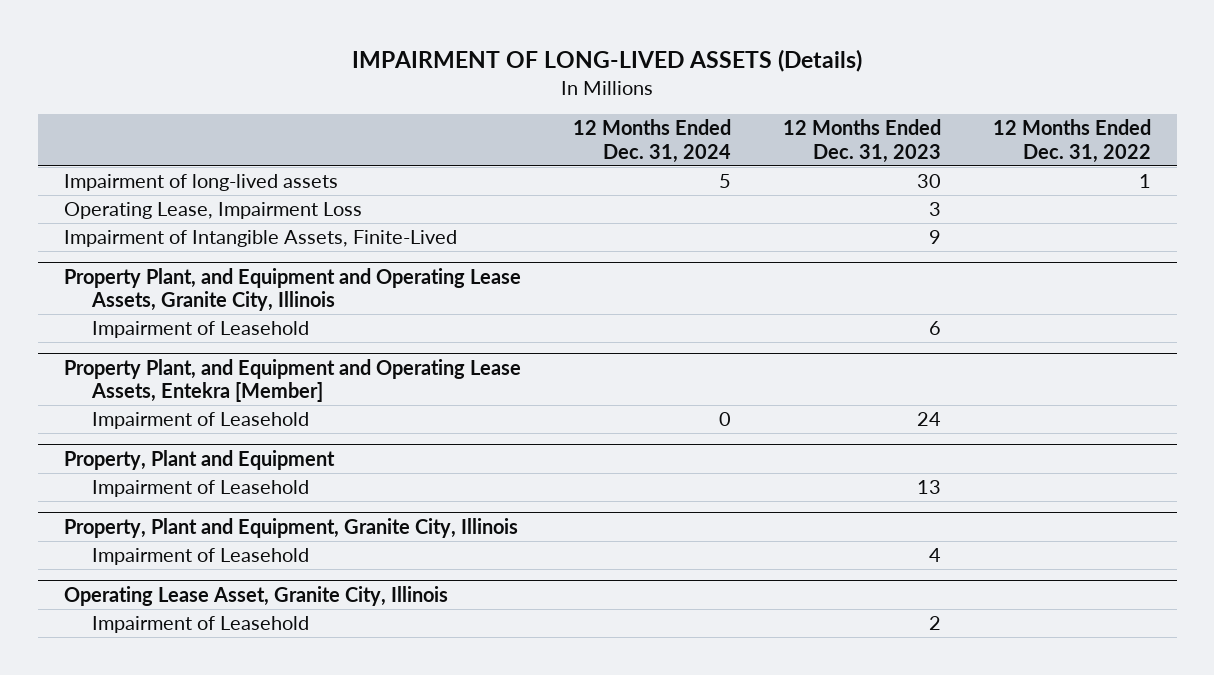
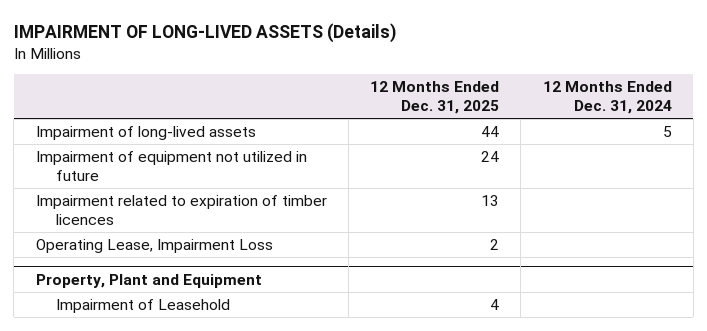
[782,119,941,163] 12 Months Ended Dec. 31, 2023 -> none
[992,119,1151,163] 12 Months Ended Dec. 31, 2022 -> none
none -> [370,81,500,115] 12 Months Ended Dec. 31, 2025
none -> [35,150,307,182] Impairment of equipment not utilized in future
none -> [35,194,327,226] Impairment related to expiration of timber licences
[63,230,457,248] Impairment of Intangible Assets, Finite-Lived -> none
[63,267,521,312] Property Plant, and Equipment and Operating Lease Assets, Granite City, Illinois -> none
[91,321,309,339] Impairment of Leasehold -> none
[63,358,521,403] Property Plant, and Equipment and Operating Lease Assets, Entekra [Member] -> none
[91,412,309,430] Impairment of Leasehold -> none
[63,517,518,538] Property, Plant and Equipment, Granite City, Illinois -> none
[91,548,309,566] Impairment of Leasehold -> none
[63,585,448,606] Operating Lease Asset, Granite City, Illinois -> none
[91,616,309,634] Impairment of Leasehold -> none

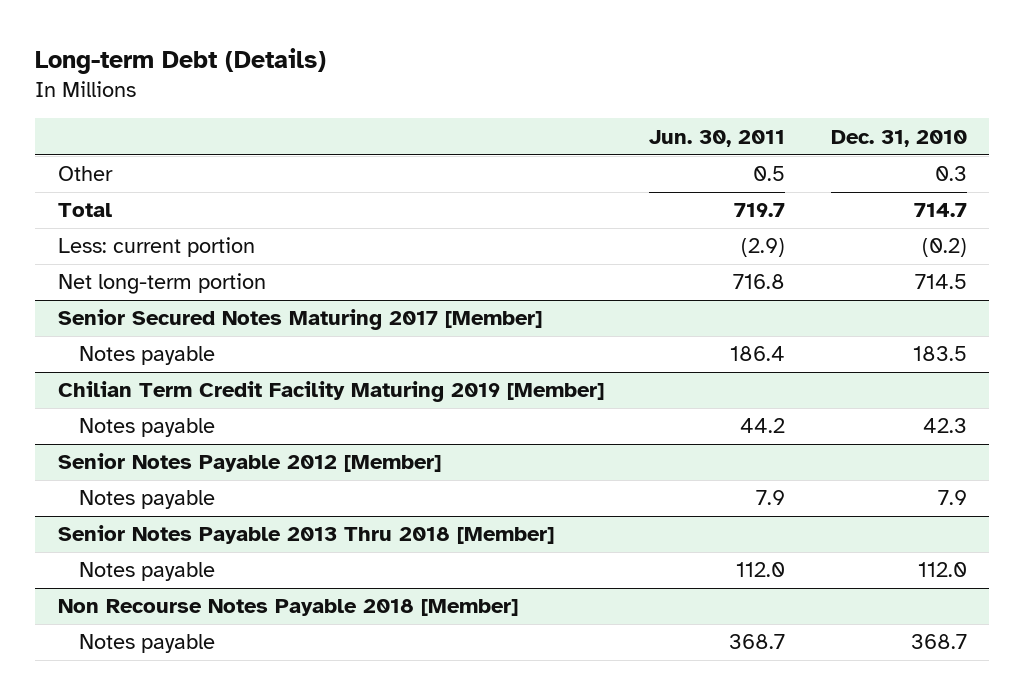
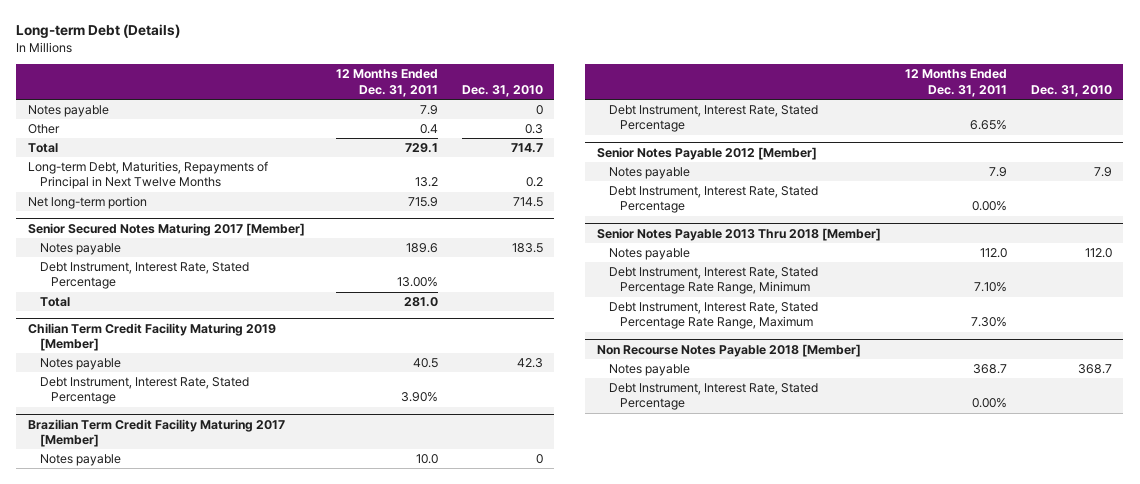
[649,129,786,147] Jun. 30, 2011 -> none
none -> [335,69,438,97] 12 Months Ended Dec. 31, 2011
none -> [28,105,110,118] Notes payable
[58,237,256,258] Less: current portion -> none
none -> [28,161,269,190] Long-term Debt, Maturities, Repayments of Principal in Next Twelve Months
none -> [39,262,249,290] Debt Instrument, Interest Rate, Stated Percentage
none -> [39,297,70,308] Total
none -> [39,377,249,405] Debt Instrument, Interest Rate, Stated Percentage
none -> [28,418,286,447] Brazilian Term Credit Facility Maturing 2017 [Member]
none -> [39,454,121,467] Notes payable
none -> [608,105,818,133] Debt Instrument, Interest Rate, Stated Percentage
none -> [608,186,818,214] Debt Instrument, Interest Rate, Stated Percentage
none -> [608,267,818,295] Debt Instrument, Interest Rate, Stated Percentage Rate Range, Minimum
none -> [608,302,818,330] Debt Instrument, Interest Rate, Stated Percentage Rate Range, Maximum
none -> [608,383,818,411] Debt Instrument, Interest Rate, Stated Percentage

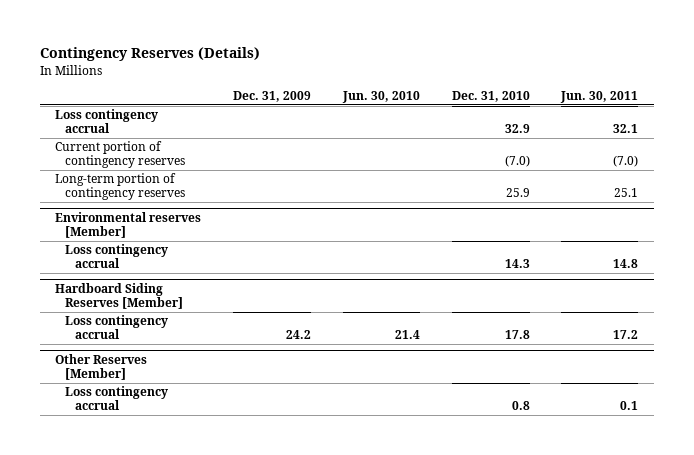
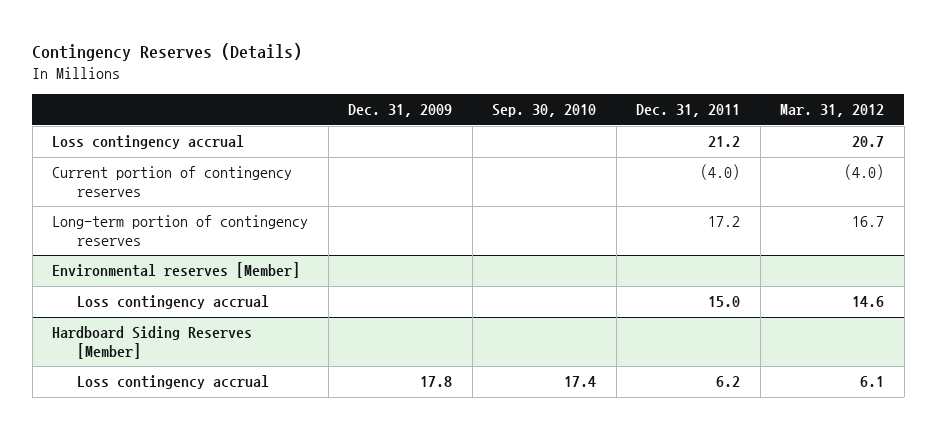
[341,91,420,104] Jun. 30, 2010 -> none
[451,91,530,103] Dec. 31, 2010 -> none
[560,91,639,104] Jun. 30, 2011 -> none
none -> [492,104,597,118] Sep. 30, 2010
none -> [636,104,741,118] Dec. 31, 2011
none -> [780,104,885,118] Mar. 31, 2012
[55,354,148,381] Other Reserves [Member] -> none
[65,386,169,411] Loss contingency accrual -> none
[286,330,312,340] 24.2 -> [420,376,453,388] 17.8

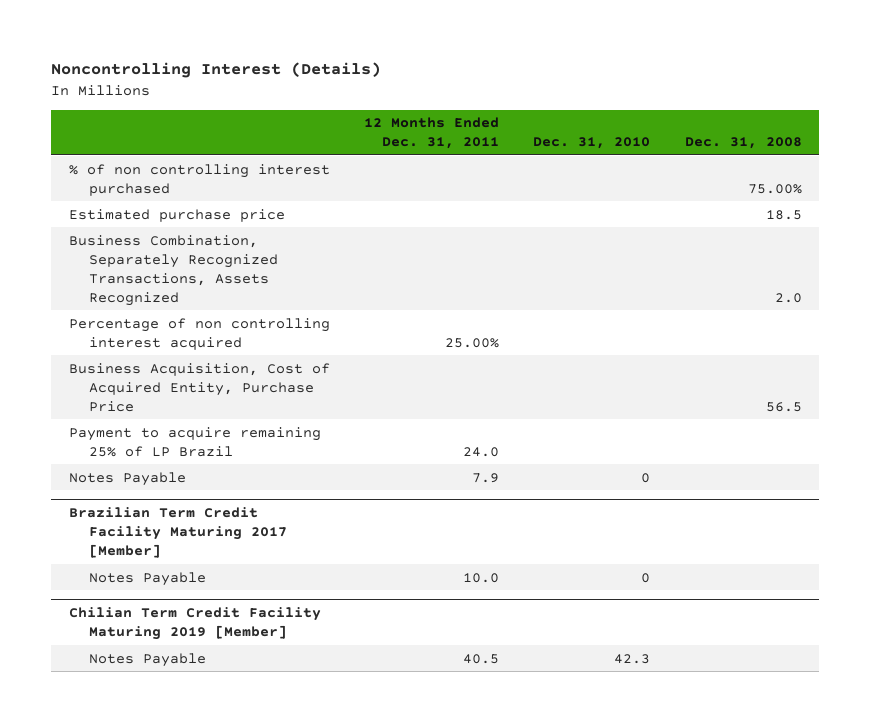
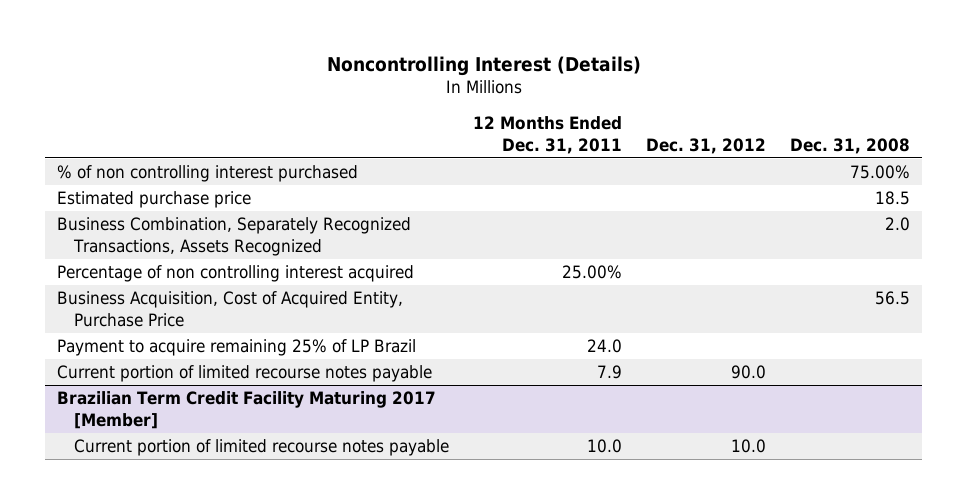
[533,137,651,150] Dec. 31, 2010 -> none
none -> [646,137,767,154] Dec. 31, 2012
[68,471,186,486] Notes Payable -> [56,365,432,383] Current portion of limited recourse notes payable
[68,607,321,641] Chilian Term Credit Facility Maturing 2019 [Member] -> none
[88,652,206,667] Notes Payable -> none
[88,571,206,586] Notes Payable -> [73,439,449,457] Current portion of limited recourse notes payable

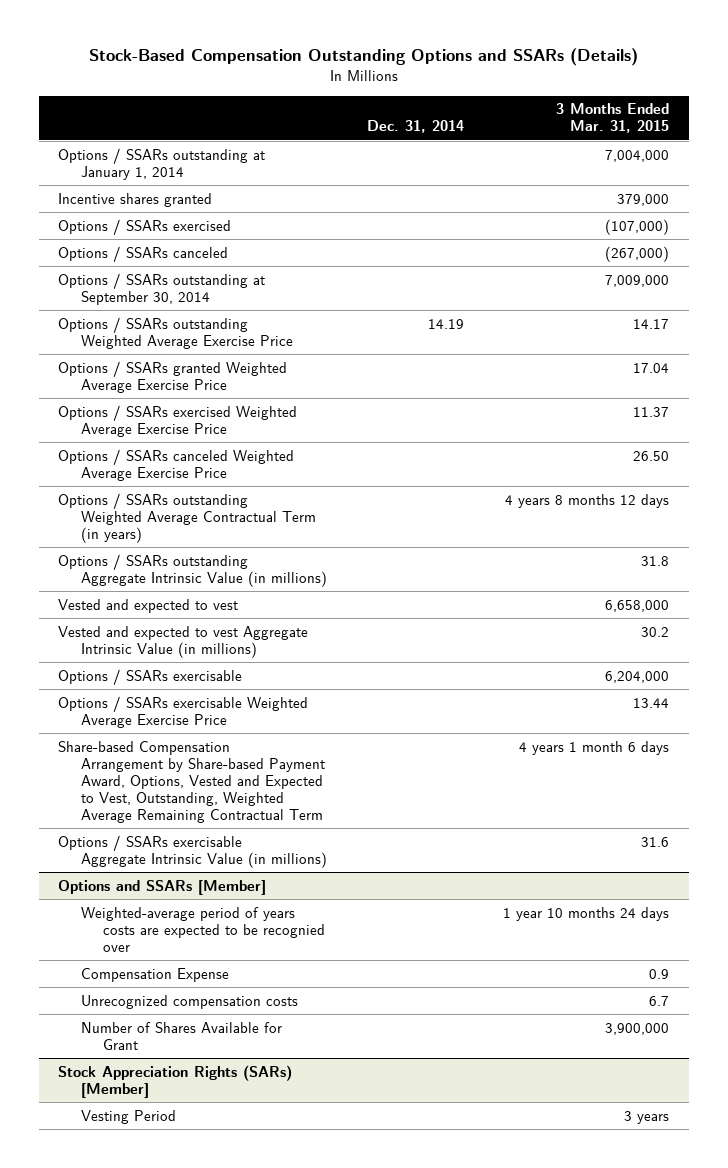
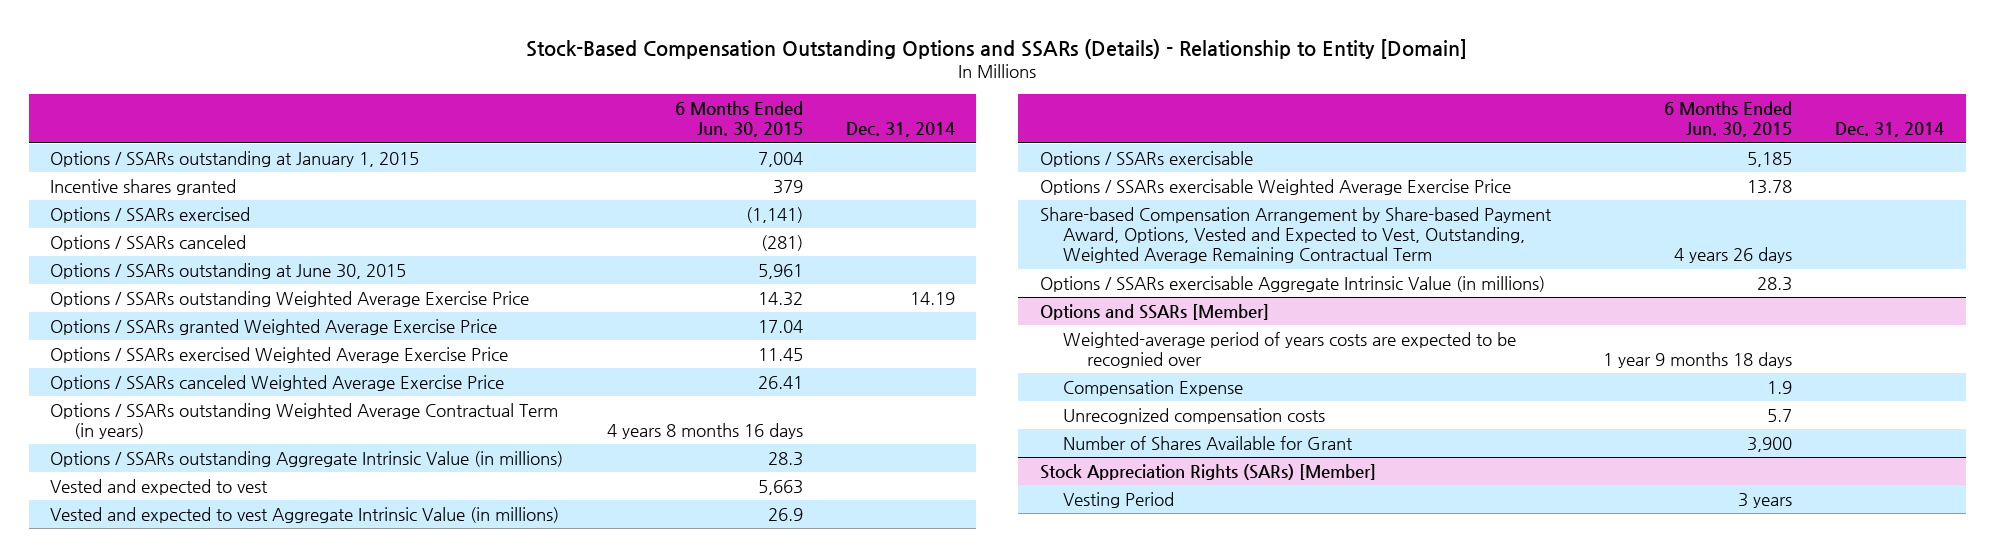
[88,48,638,67] Stock-Based Compensation Outstanding Options and SSARs (Details) -> [526,38,1468,59] Stock-Based Compensation Outstanding Options and SSARs (Details) - Relationship to Entity [Domain]
[556,103,670,134] 3 Months Ended Mar. 31, 2015 -> none
none -> [674,101,803,138] 6 Months Ended Jun. 30, 2015
[58,147,266,180] Options / SSARs outstanding at January 1, 2014 -> [50,151,420,168] Options / SSARs outstanding at January 1, 2015
[58,272,266,305] Options / SSARs outstanding at September 30, 2014 -> [50,263,407,280] Options / SSARs outstanding at June 30, 2015

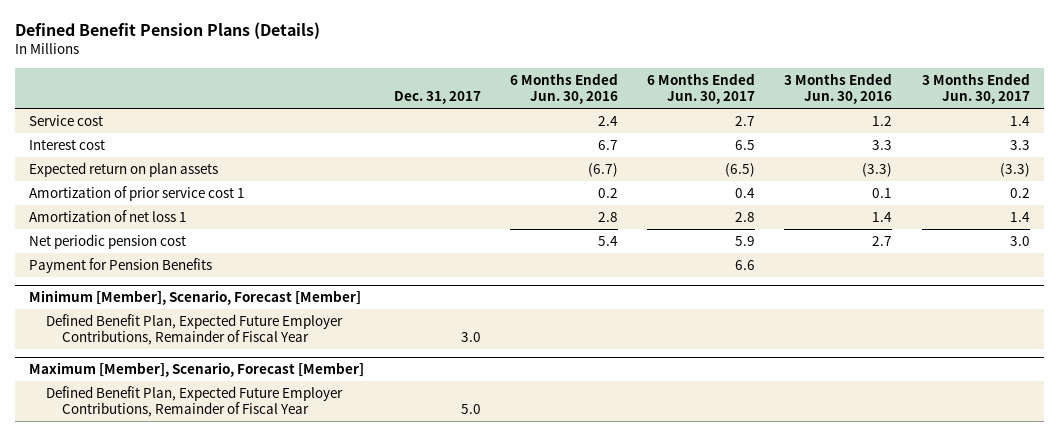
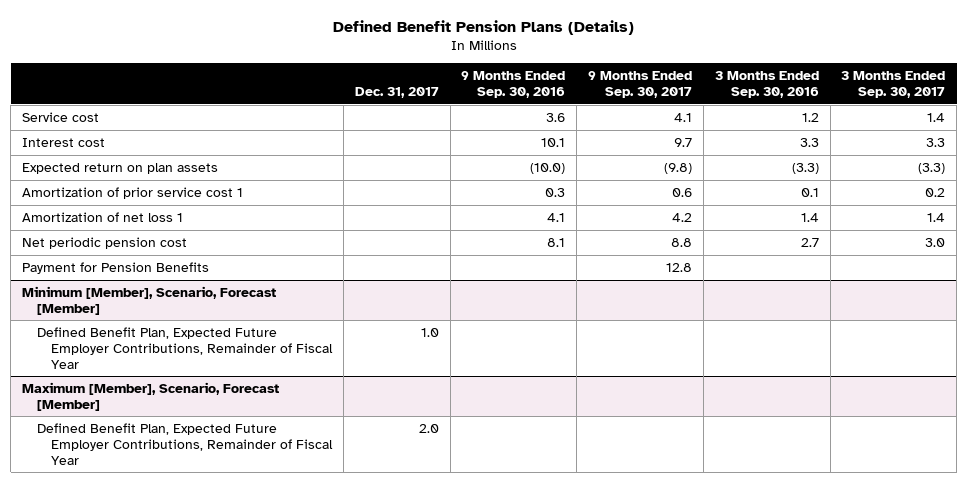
[509,73,618,105] 6 Months Ended Jun. 30, 2016 -> none
[647,73,756,105] 6 Months Ended Jun. 30, 2017 -> none
[784,73,893,105] 3 Months Ended Jun. 30, 2016 -> none
[921,73,1030,105] 3 Months Ended Jun. 30, 2017 -> none
none -> [461,71,566,98] 9 Months Ended Sep. 30, 2016
none -> [588,71,693,98] 9 Months Ended Sep. 30, 2017
none -> [714,71,819,98] 3 Months Ended Sep. 30, 2016
none -> [841,71,946,98] 3 Months Ended Sep. 30, 2017
[460,332,481,343] 3.0 -> [420,327,439,337] 1.0
[460,404,481,415] 5.0 -> [418,423,439,433] 2.0

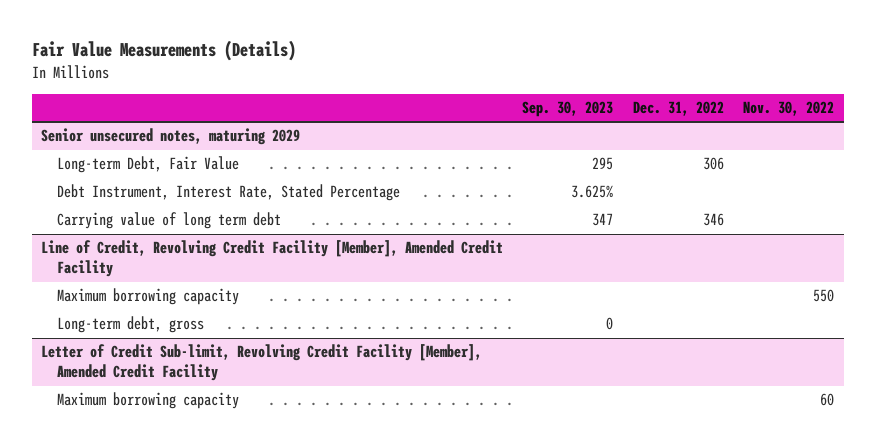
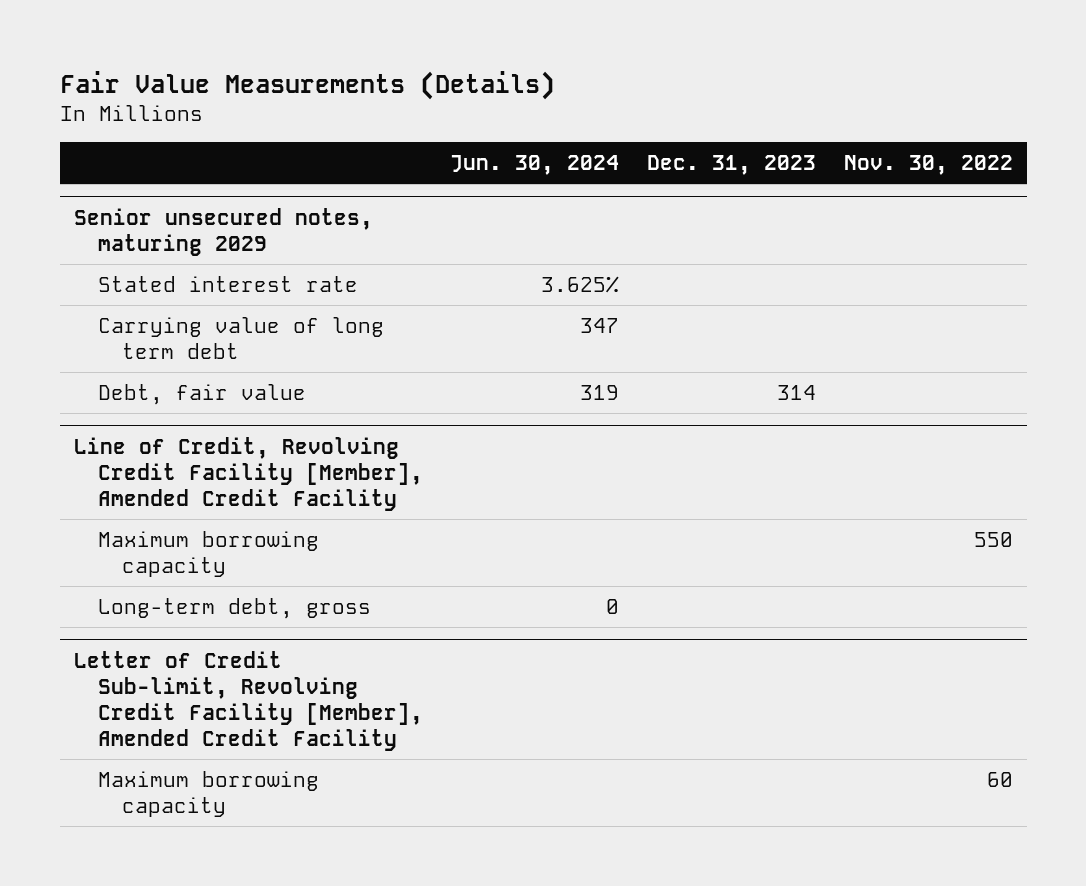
[522,100,614,117] Sep. 30, 2023 -> none
[632,100,724,116] Dec. 31, 2022 -> none
none -> [450,155,620,176] Jun. 30, 2024
none -> [647,155,817,176] Dec. 31, 2023
[57,156,240,174] Long-term Debt, Fair Value -> none
[57,184,401,202] Debt Instrument, Interest Rate, Stated Percentage -> [97,275,358,292] Stated interest rate
none -> [97,383,306,405] Debt, fair value

